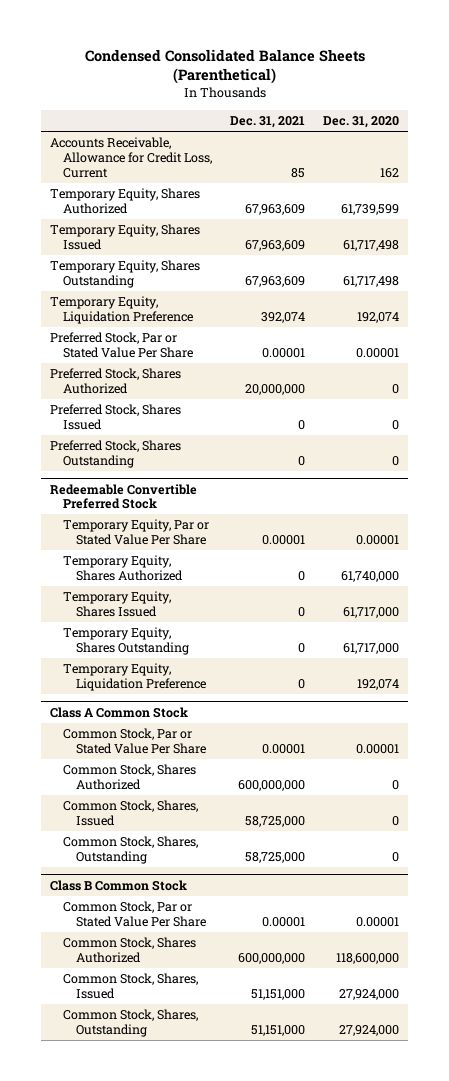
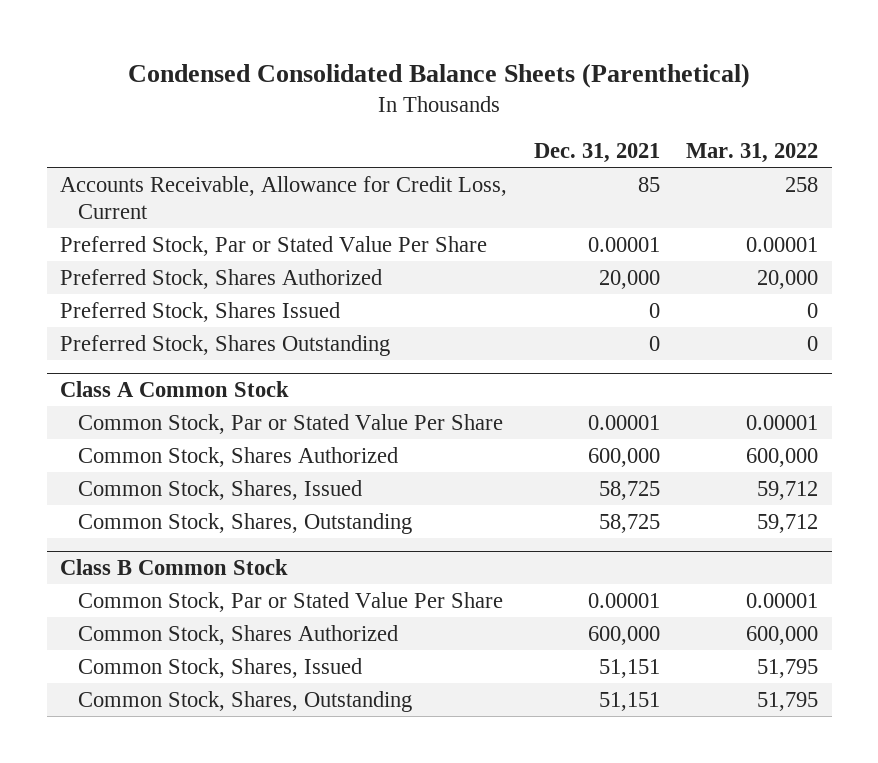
[323,115,400,128] Dec. 31, 2020 -> none
none -> [686,143,819,164] Mar. 31, 2022
[50,188,201,214] Temporary Equity, Shares Authorized -> none
[50,224,201,250] Temporary Equity, Shares Issued -> none
[50,260,201,288] Temporary Equity, Shares Outstanding -> none
[50,296,193,324] Temporary Equity, Liquidation Preference -> none
[244,383,305,395] 20,000,000 -> [598,269,660,289] 20,000
[50,483,198,510] Redeemable Convertible Preferred Stock -> none
[62,519,209,545] Temporary Equity, Par or Stated Value Per Share -> none
[62,555,183,581] Temporary Equity, Shares Authorized -> none
[62,591,171,617] Temporary Equity, Shares Issued -> none
[62,627,189,655] Temporary Equity, Shares Outstanding -> none
[62,663,206,691] Temporary Equity, Liquidation Preference -> none
[237,779,305,791] 600,000,000 -> [587,447,660,467] 600,000
[244,815,305,827] 58,725,000 -> [598,480,660,500] 58,725
[244,851,305,863] 58,725,000 -> [598,513,660,533] 58,725
[237,952,305,964] 600,000,000 -> [587,625,660,645] 600,000
[250,988,305,1000] 51,151,000 -> [598,658,660,678] 51,151
[250,1024,305,1036] 51,151,000 -> [598,691,660,711] 51,151

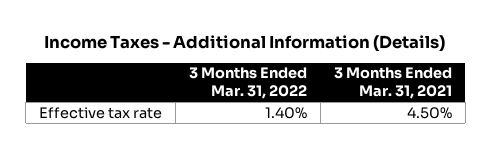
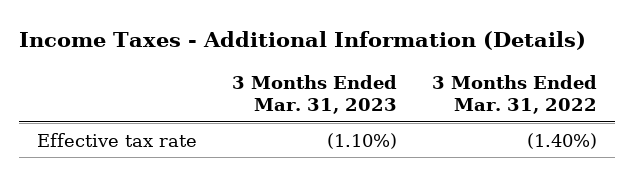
[333,67,452,99] 3 Months Ended Mar. 31, 2021 -> none
none -> [232,74,398,115] 3 Months Ended Mar. 31, 2023
[264,106,307,119] 1.40% -> [527,132,598,149] (1.40%)

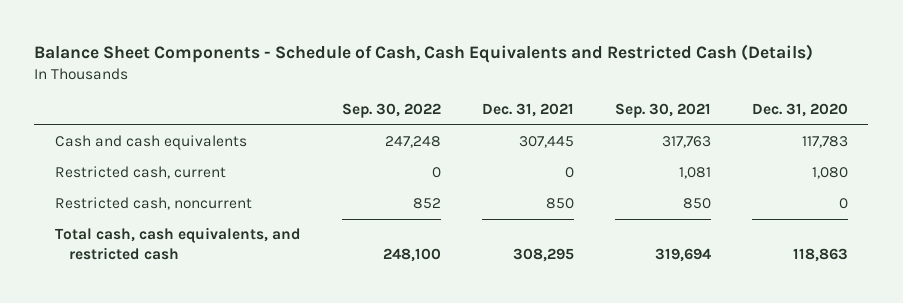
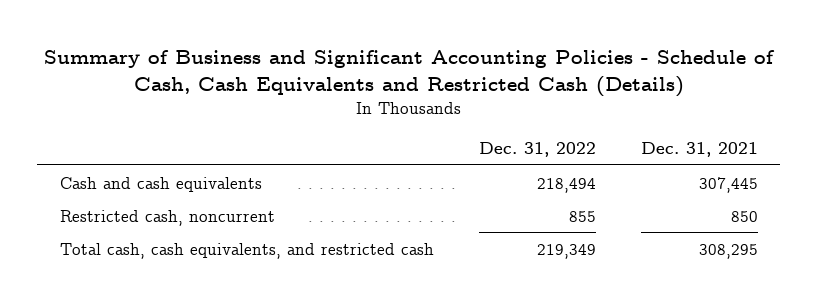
[34,44,814,64] Balance Sheet Components - Schedule of Cash, Cash Equivalents and Restricted Cash (Details) -> [43,49,775,97] Summary of Business and Significant Accounting Policies - Schedule of Cash, Cash Equivalents and Restricted Cash (Details)
[341,103,441,119] Sep. 30, 2022 -> none
[614,103,711,119] Sep. 30, 2021 -> none
[751,103,848,118] Dec. 31, 2020 -> none
none -> [478,141,596,157] Dec. 31, 2022
[54,166,226,180] Restricted cash, current -> none

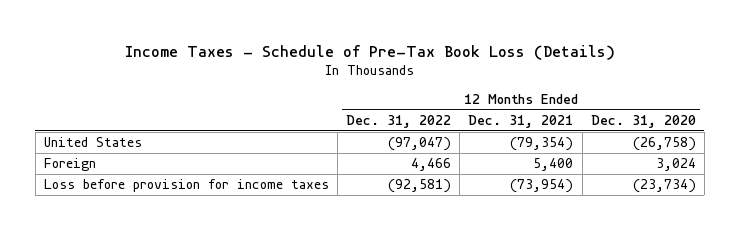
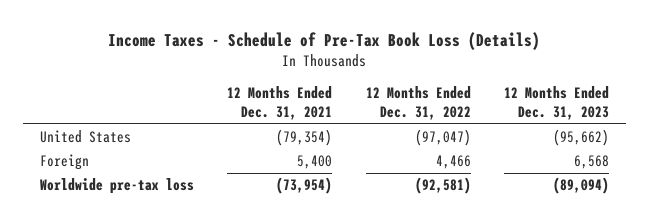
[590,114,696,128] Dec. 31, 2020 -> none
none -> [503,86,609,120] 12 Months Ended Dec. 31, 2023
[43,179,329,193] Loss before provision for income taxes -> [40,178,195,195] Worldwide pre-tax loss

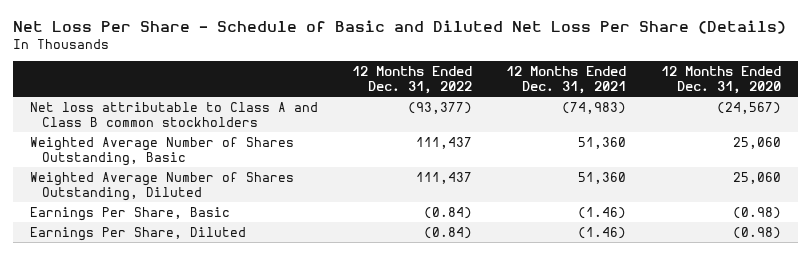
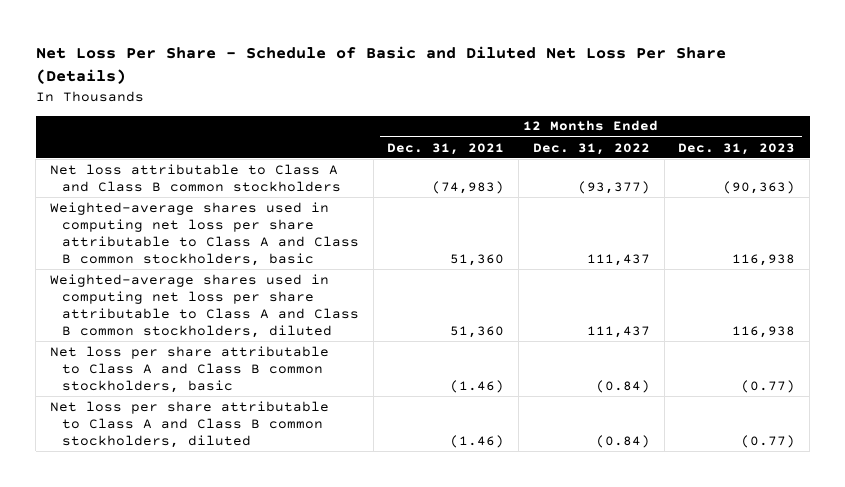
[660,66,781,94] 12 Months Ended Dec. 31, 2020 -> none
none -> [678,142,796,155] Dec. 31, 2023
[29,136,294,166] Weighted Average Number of Shares Outstanding, Basic -> [49,201,359,266] Weighted-average shares used in computing net loss per share attributable to Class A and Class B common stockholders, basic
[29,171,294,201] Weighted Average Number of Shares Outstanding, Diluted -> [49,273,359,338] Weighted-average shares used in computing net loss per share attributable to Class A and Class B common stockholders, diluted
[29,206,230,221] Earnings Per Share, Basic -> [49,345,329,393] Net loss per share attributable to Class A and Class B common stockholders, basic
[29,226,246,241] Earnings Per Share, Diluted -> [49,400,329,448] Net loss per share attributable to Class A and Class B common stockholders, diluted

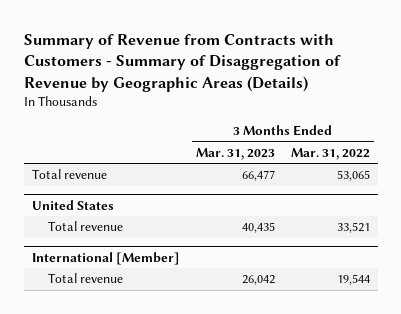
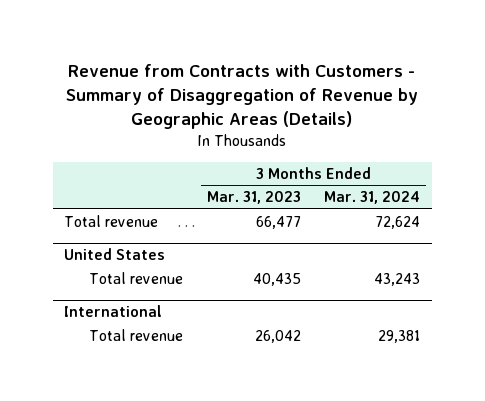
[23,34,341,92] Summary of Revenue from Contracts with Customers - Summary of Disaggregation of Revenue by Geographic Areas (Details) -> [66,63,419,129] Revenue from Contracts with Customers - Summary of Disaggregation of Revenue by Geographic Areas (Details)
[290,147,370,160] Mar. 31, 2022 -> none
none -> [324,191,421,205] Mar. 31, 2024
[31,251,180,265] International [Member] -> [64,305,163,318] International

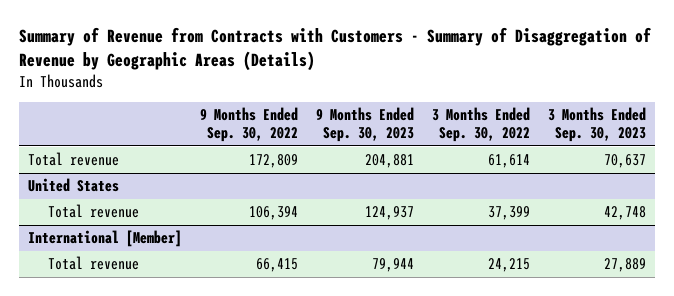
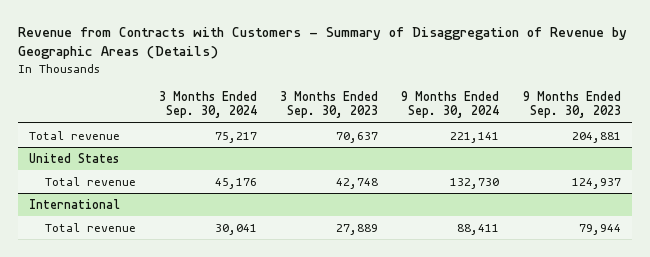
[18,27,651,72] Summary of Revenue from Contracts with Customers - Summary of Disaggregation of Revenue by Geographic Areas (Details) -> [17,26,627,59] Revenue from Contracts with Customers - Summary of Disaggregation of Revenue by Geographic Areas (Details)
[199,107,298,143] 9 Months Ended Sep. 30, 2022 -> none
[431,107,530,143] 3 Months Ended Sep. 30, 2022 -> none
none -> [158,90,257,119] 3 Months Ended Sep. 30, 2024
none -> [401,90,500,119] 9 Months Ended Sep. 30, 2024
[27,230,182,248] International [Member] -> [29,198,121,209] International

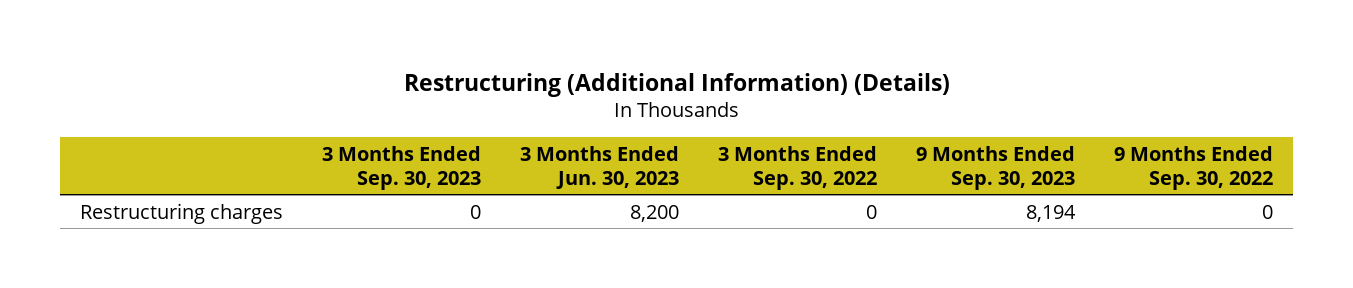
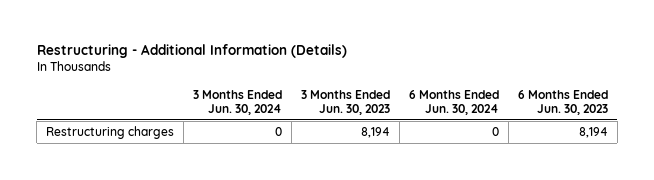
[403,72,950,97] Restructuring (Additional Information) (Details) -> [36,44,347,59] Restructuring - Additional Information (Details)
[322,145,482,190] 3 Months Ended Sep. 30, 2023 -> none
[718,145,878,190] 3 Months Ended Sep. 30, 2022 -> none
[916,145,1076,190] 9 Months Ended Sep. 30, 2023 -> none
[1114,145,1274,190] 9 Months Ended Sep. 30, 2022 -> none
none -> [193,89,283,115] 3 Months Ended Jun. 30, 2024
none -> [408,89,499,115] 6 Months Ended Jun. 30, 2024
none -> [517,89,608,115] 6 Months Ended Jun. 30, 2023
[630,204,680,222] 8,200 -> [361,127,391,139] 8,194

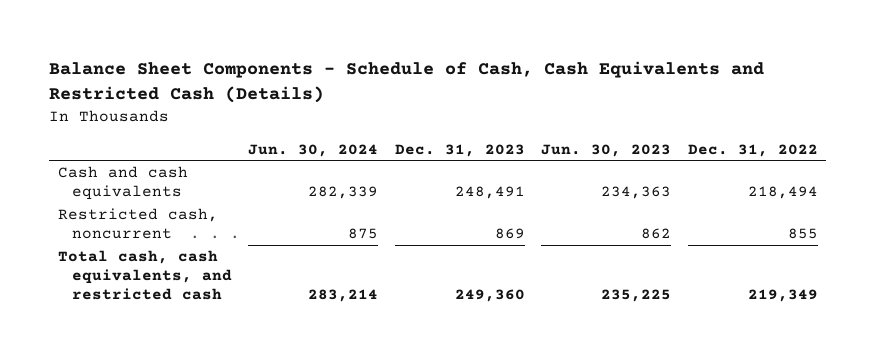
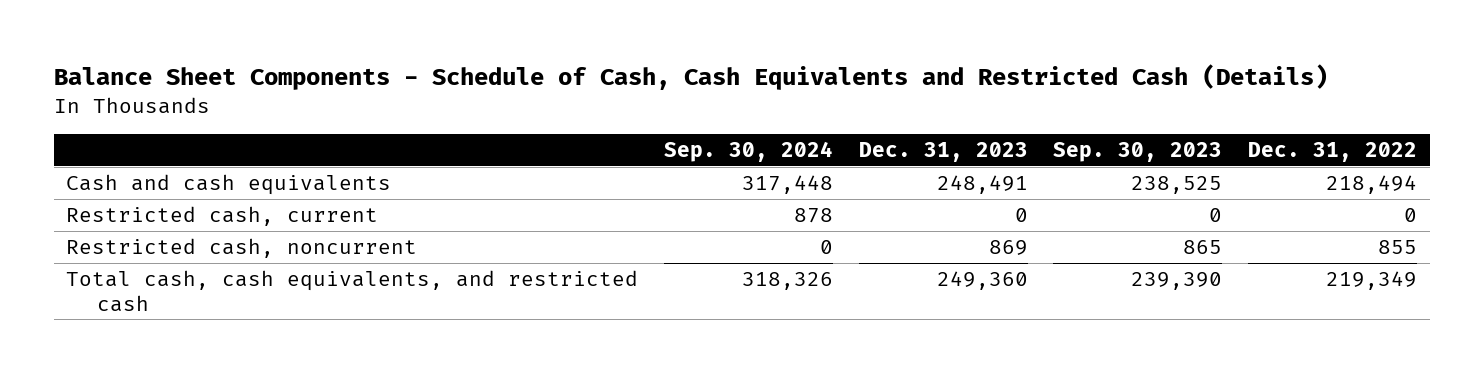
[248,143,379,157] Jun. 30, 2024 -> none
[541,143,672,157] Jun. 30, 2023 -> none
none -> [664,140,834,162] Sep. 30, 2024
none -> [1053,141,1223,162] Sep. 30, 2023
none -> [66,206,379,227] Restricted cash, current

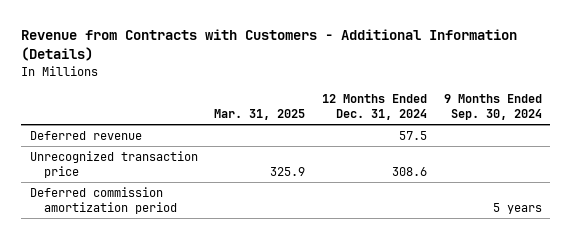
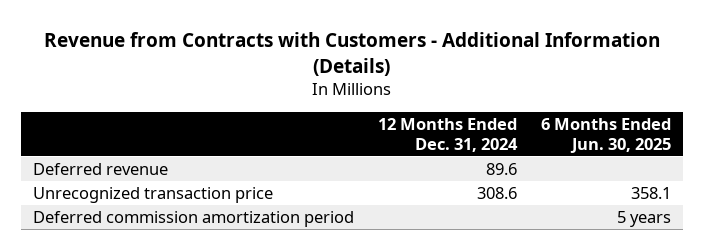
[214,109,306,121] Mar. 31, 2025 -> none
[443,93,542,121] 9 Months Ended Sep. 30, 2024 -> none
none -> [540,118,671,153] 6 Months Ended Jun. 30, 2025
[399,130,428,140] 57.5 -> [485,163,517,176] 89.6

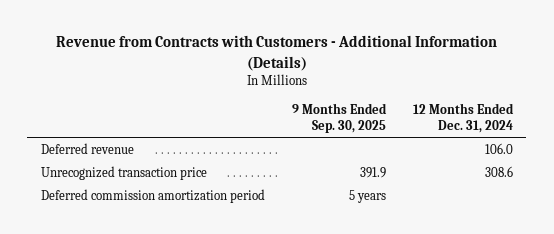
[540,118,671,153] 6 Months Ended Jun. 30, 2025 -> none
none -> [291,103,387,134] 9 Months Ended Sep. 30, 2025
[485,163,517,176] 89.6 -> [484,143,513,155] 106.0

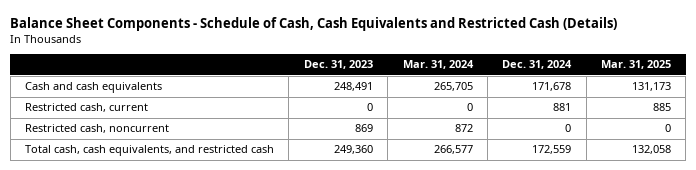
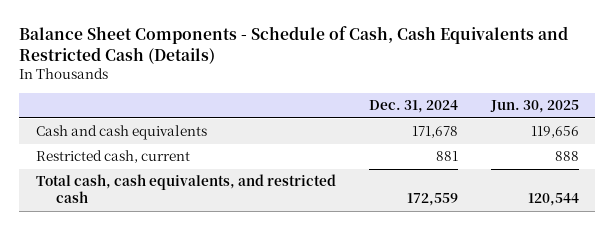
[303,60,373,70] Dec. 31, 2023 -> none
[402,60,474,70] Mar. 31, 2024 -> none
[600,60,671,70] Mar. 31, 2025 -> none
none -> [489,99,579,113] Jun. 30, 2025
[25,124,170,134] Restricted cash, noncurrent -> none

